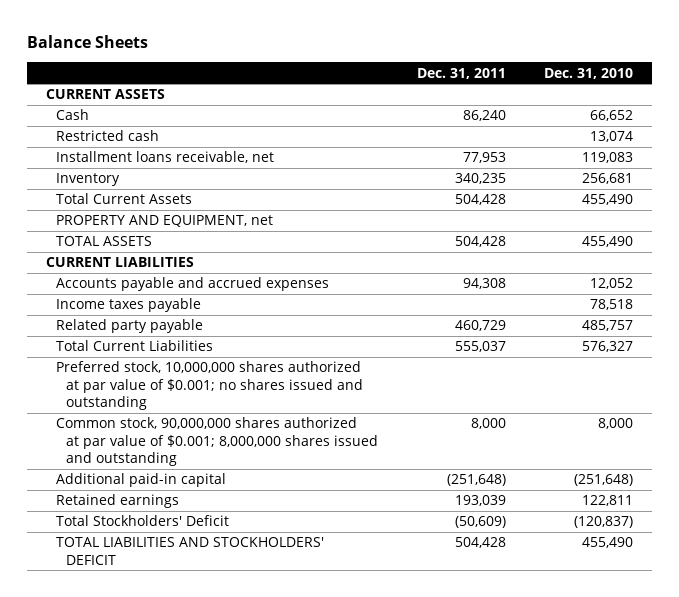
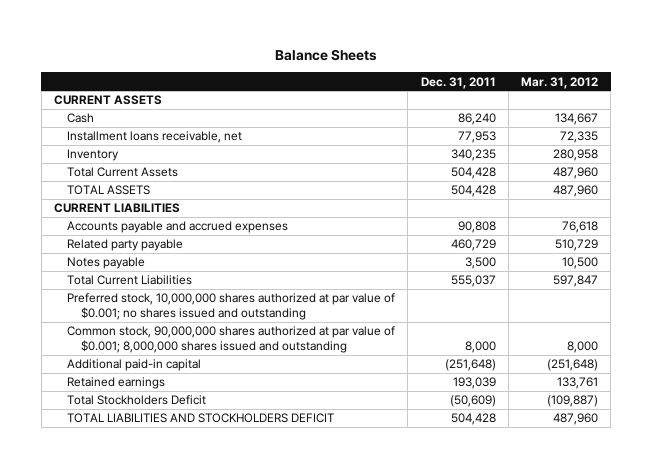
[544,67,634,79] Dec. 31, 2010 -> none
none -> [521,76,599,89] Mar. 31, 2012
[55,130,159,142] Restricted cash -> none
[55,215,273,228] PROPERTY AND EQUIPMENT, net -> none
[55,298,201,313] Income taxes payable -> none
[462,278,506,290] 94,308 -> [457,221,496,234] 90,808
none -> [67,257,146,270] Notes payable
[55,515,229,527] Total Stockholders' Deficit -> [67,395,207,406] Total Stockholders Deficit
[55,537,324,565] TOTAL LIABILITIES AND STOCKHOLDERS' DEFICIT -> [67,413,335,424] TOTAL LIABILITIES AND STOCKHOLDERS DEFICIT

